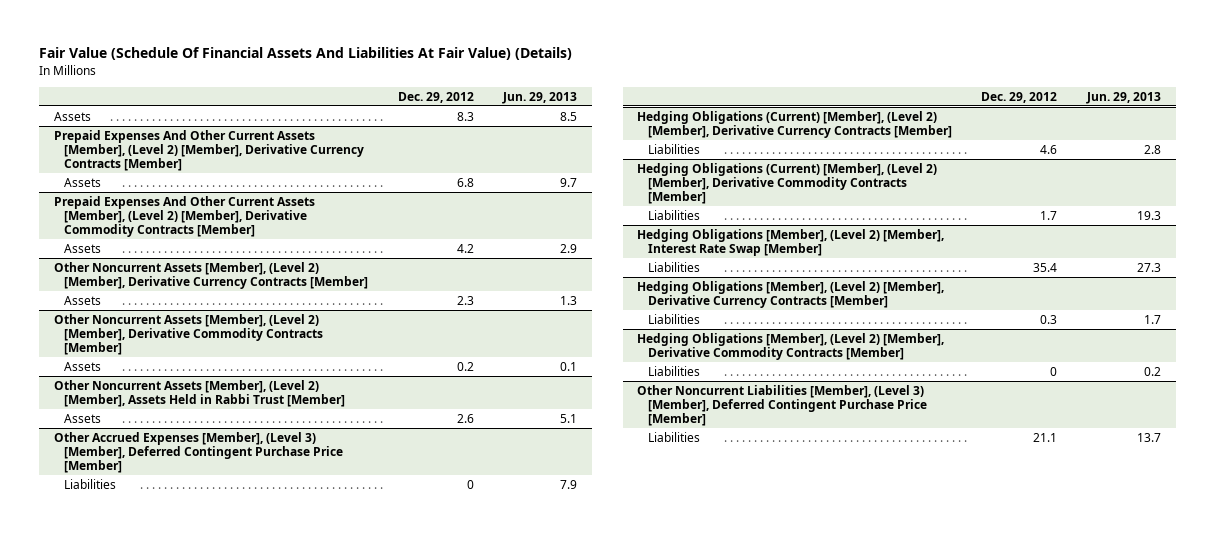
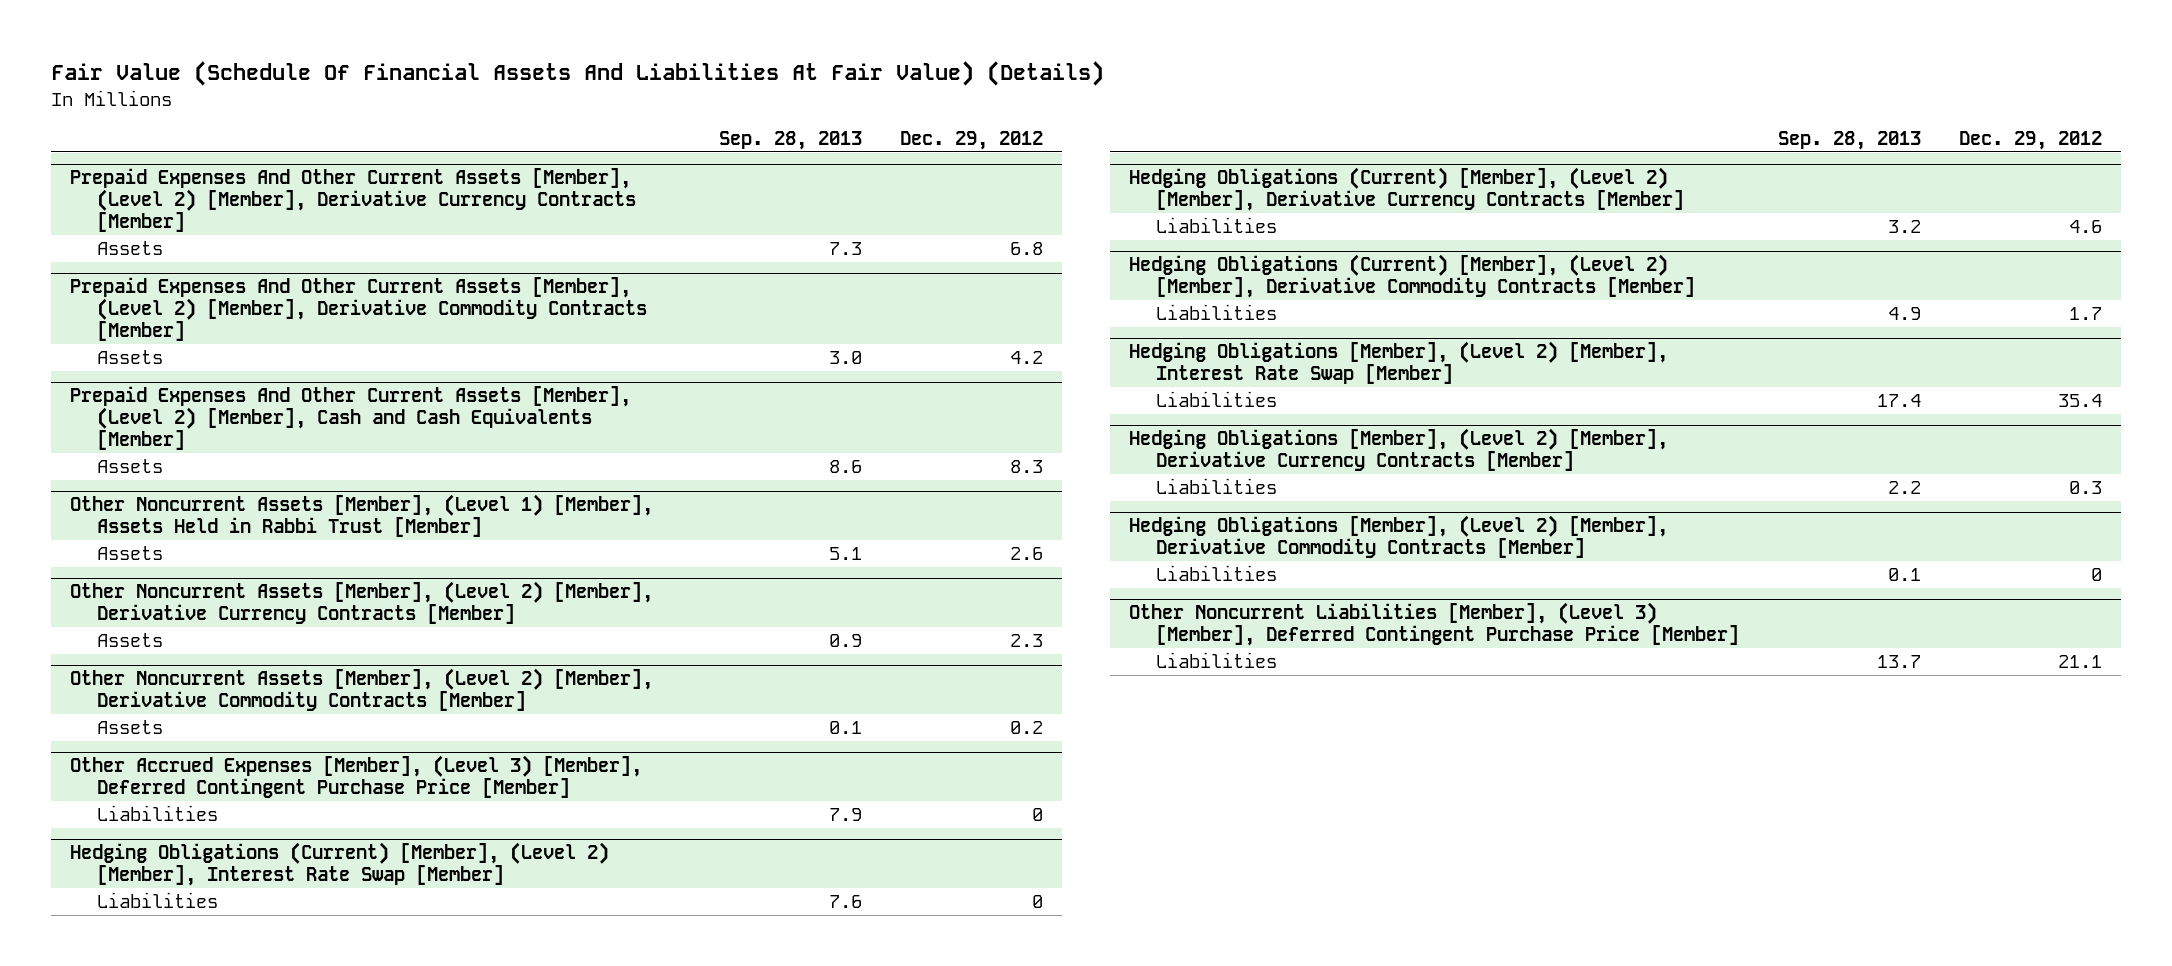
[502,91,578,104] Jun. 29, 2013 -> none
none -> [718,130,862,150] Sep. 28, 2013
[53,111,91,121] Assets -> none
none -> [69,386,631,451] Prepaid Expenses And Other Current Assets [Member], (Level 2) [Member], Cash and Cash Equivalents [Member]
none -> [97,459,164,474] Assets
none -> [69,494,653,538] Other Noncurrent Assets [Member], (Level 1) [Member], Assets Held in Rabbi Trust [Member]
none -> [97,546,164,561] Assets
[53,379,346,407] Other Noncurrent Assets [Member], (Level 2) [Member], Assets Held in Rabbi Trust [Member] -> none
[64,413,102,423] Assets -> none
none -> [69,842,609,887] Hedging Obligations (Current) [Member], (Level 2) [Member], Interest Rate Swap [Member]
none -> [97,892,219,909] Liabilities

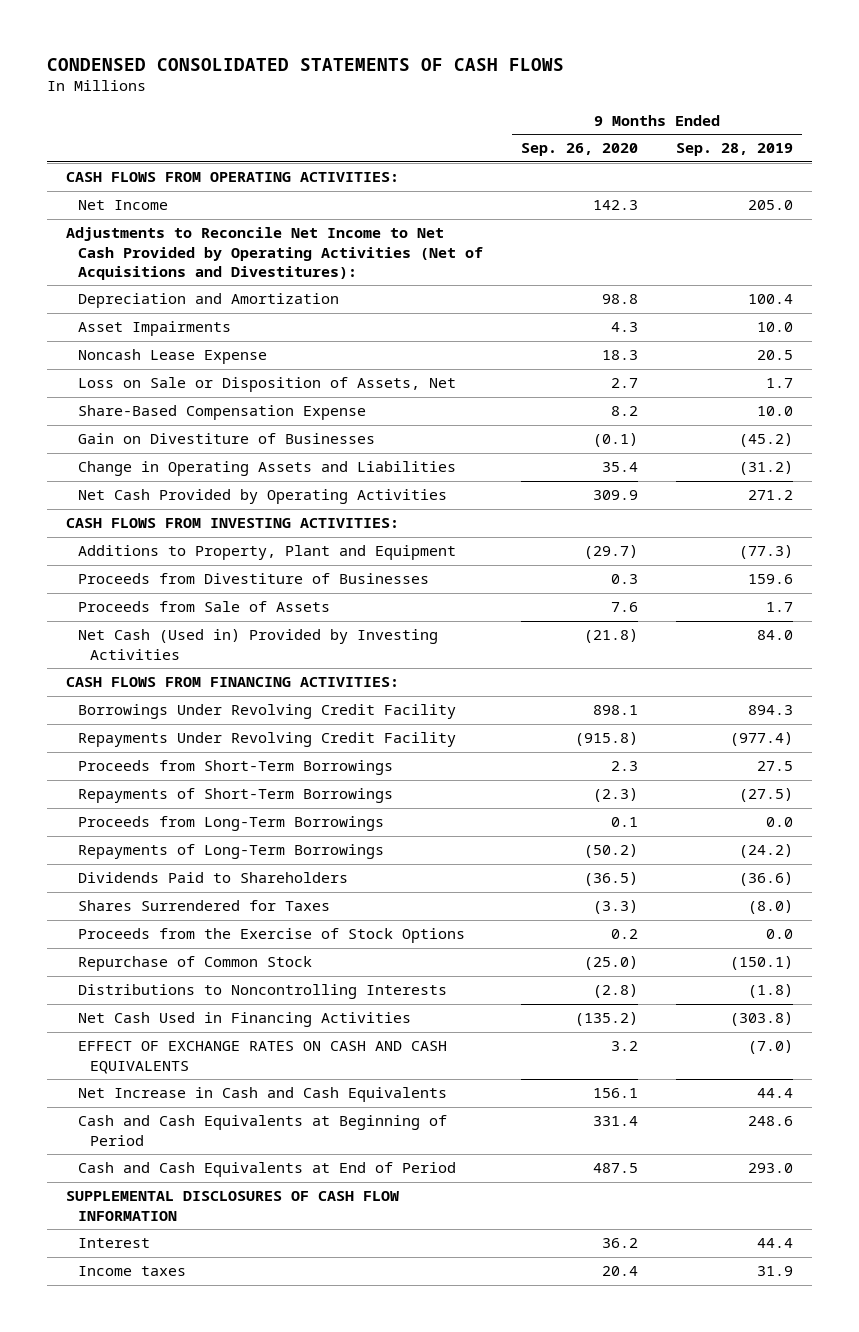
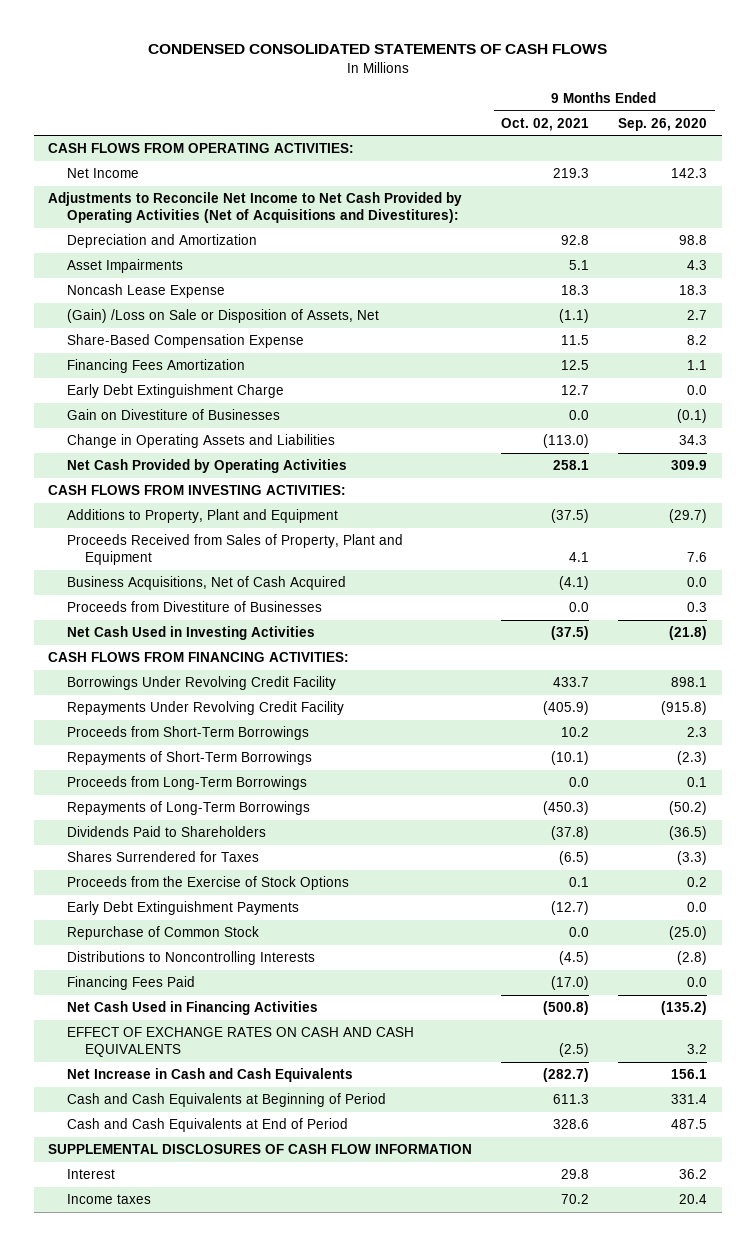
[675,143,793,157] Sep. 28, 2019 -> none
none -> [501,117,590,131] Oct. 02, 2021
[78,377,457,393] Loss on Sale or Disposition of Assets, Net -> [66,308,379,323] (Gain) /Loss on Sale or Disposition of Assets, Net
none -> [66,358,245,373] Financing Fees Amortization
none -> [66,383,284,398] Early Debt Extinguishment Charge
[602,462,639,473] 35.4 -> [679,434,708,445] 34.3
none -> [66,533,403,565] Proceeds Received from Sales of Property, Plant and Equipment
none -> [66,575,346,590] Business Acquisitions, Net of Cash Acquired
[78,601,331,613] Proceeds from Sale of Assets -> none
[78,629,439,660] Net Cash (Used in) Provided by Investing Activities -> [66,625,315,640] Net Cash Used in Investing Activities
none -> [66,900,299,915] Early Debt Extinguishment Payments
none -> [66,975,195,990] Financing Fees Paid

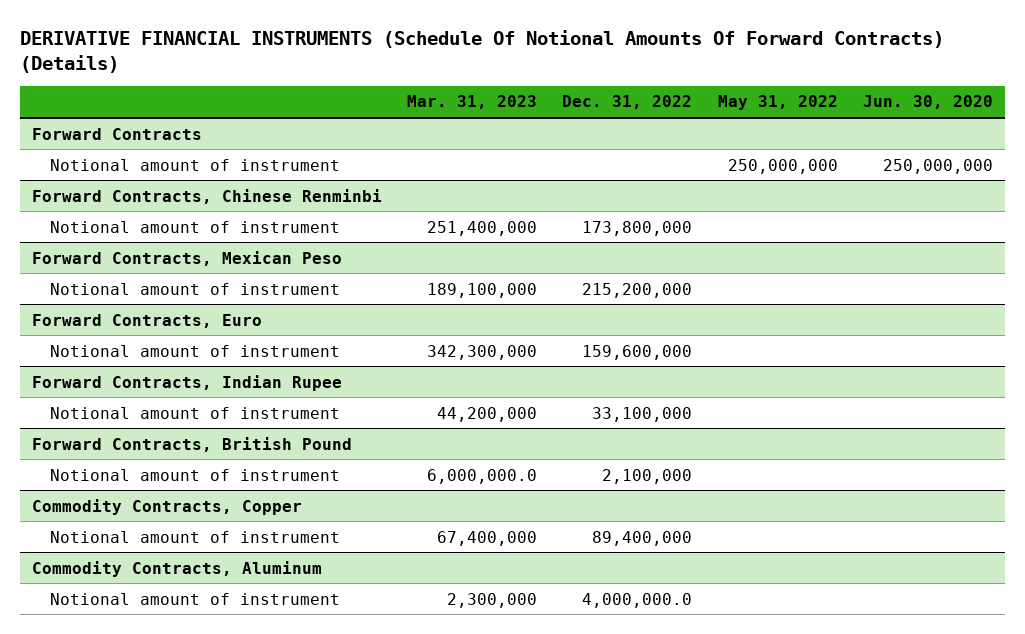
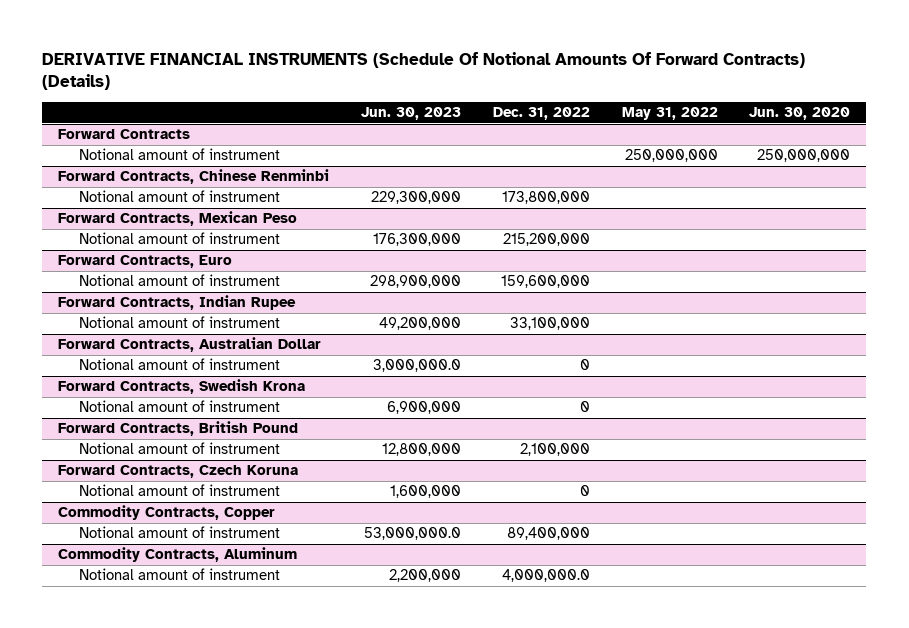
[407,95,538,110] Mar. 31, 2023 -> none
none -> [361,107,462,121] Jun. 30, 2023
none -> [58,337,322,353] Forward Contracts, Australian Dollar
none -> [79,358,281,371] Notional amount of instrument
none -> [58,379,306,395] Forward Contracts, Swedish Krona
none -> [79,400,281,413] Notional amount of instrument
none -> [58,465,299,479] Forward Contracts, Czech Koruna
none -> [79,484,281,497] Notional amount of instrument

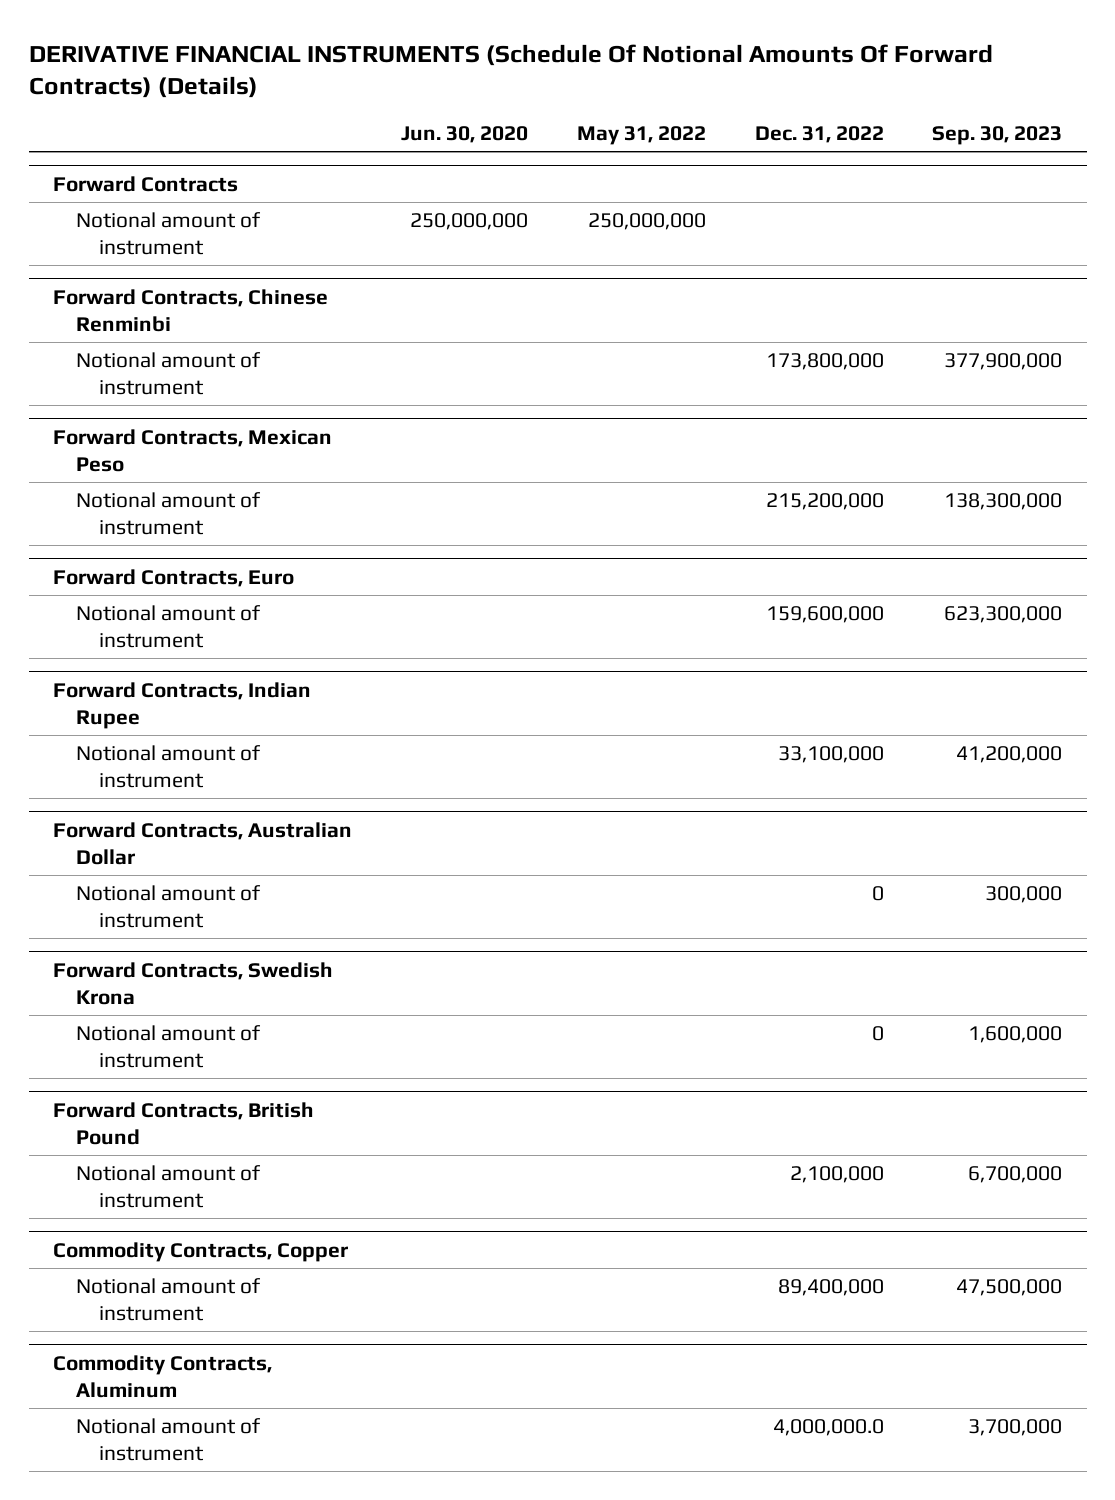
[361,107,462,121] Jun. 30, 2023 -> none
none -> [932,126,1063,146] Sep. 30, 2023
[58,465,299,479] Forward Contracts, Czech Koruna -> none
[79,484,281,497] Notional amount of instrument -> none

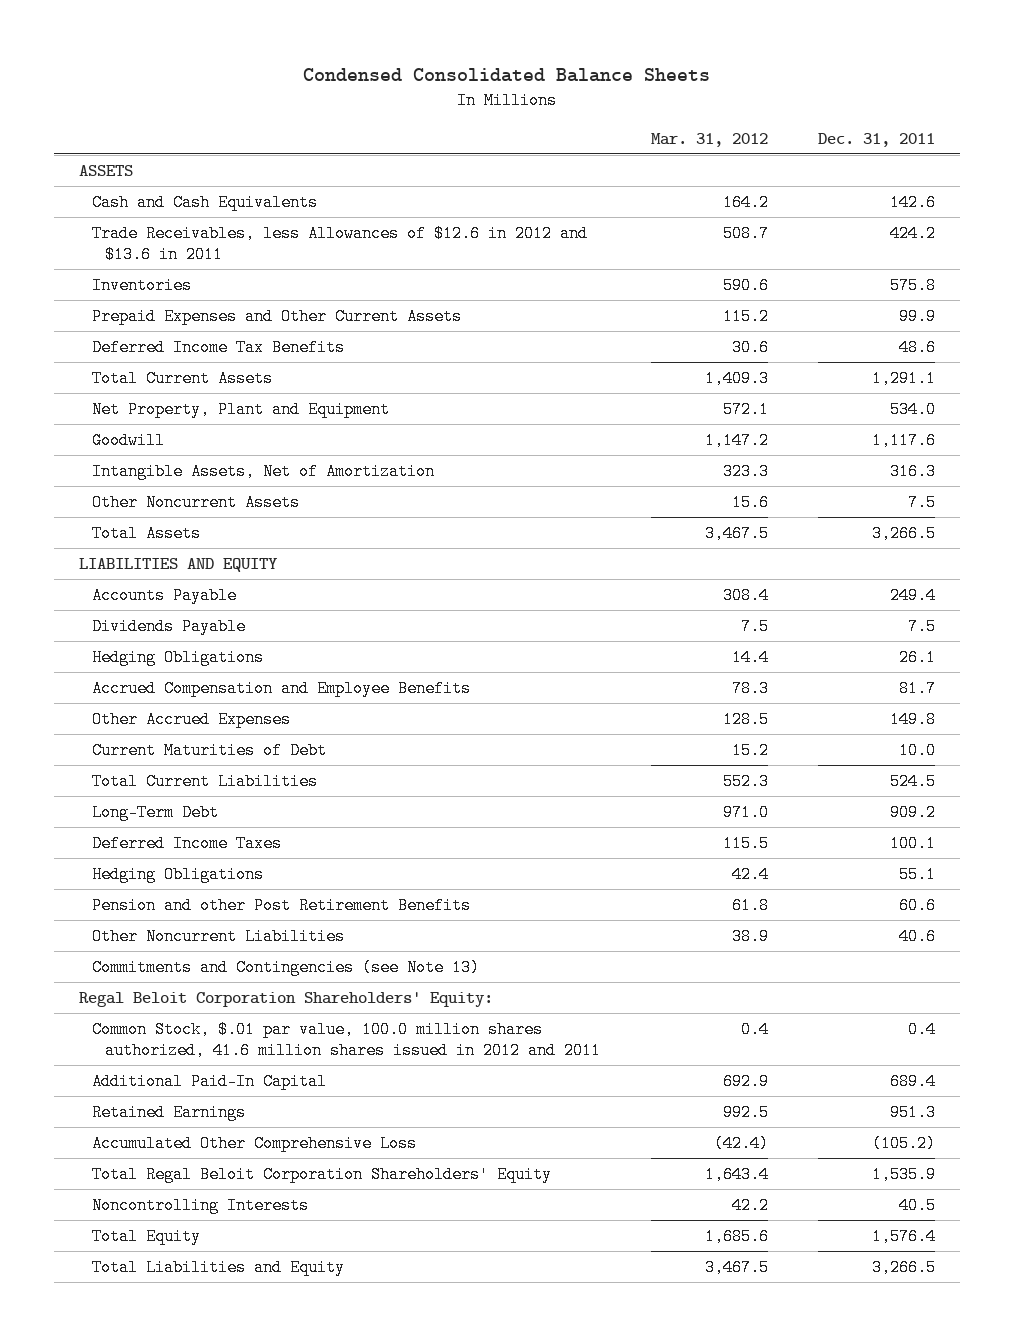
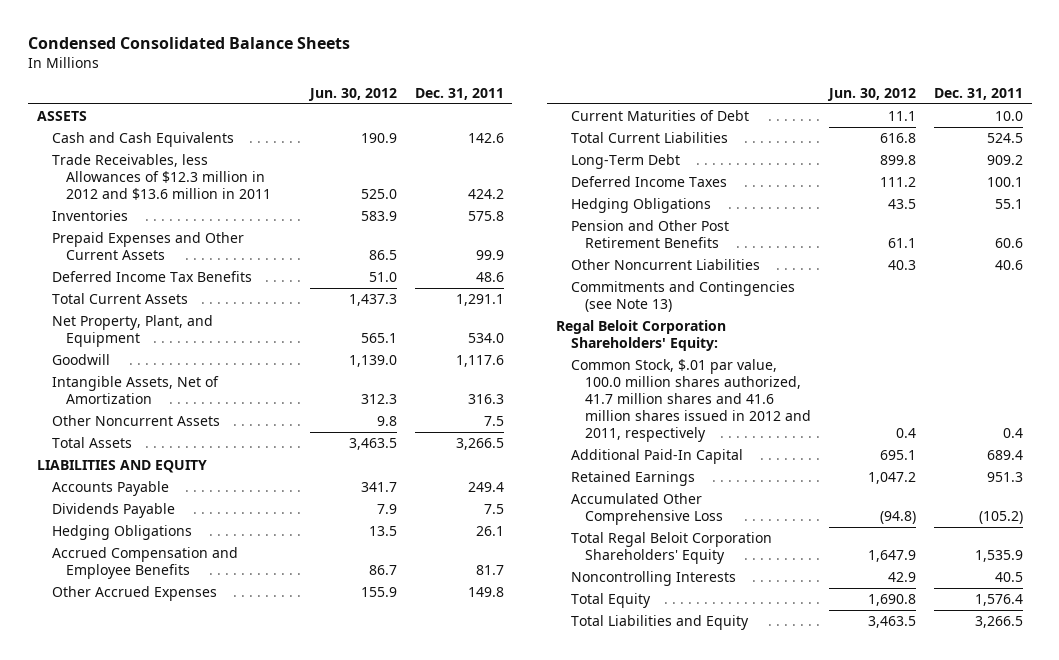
[650,132,768,147] Mar. 31, 2012 -> none
none -> [308,87,398,101] Jun. 30, 2012
[92,225,589,263] Trade Receivables, less Allowances of $12.6 in 2012 and $13.6 in 2011 -> [51,154,272,201] Trade Receivables, less Allowances of $12.3 million in 2012 and $13.6 million in 2011
[92,401,391,419] Net Property, Plant and Equipment -> [51,315,213,348] Net Property, Plant, and Equipment
[92,897,472,915] Pension and other Post Retirement Benefits -> [570,220,729,249] Pension and Other Post Retirement Benefits
[92,1021,602,1059] Common Stock, $.01 par value, 100.0 million shares authorized, 41.6 million shares issued in 2012 and 2011 -> [570,359,812,443] Common Stock, $.01 par value, 100.0 million shares authorized, 41.7 million shares and 41.6 million shares issued in 2012 and 2011, respectively

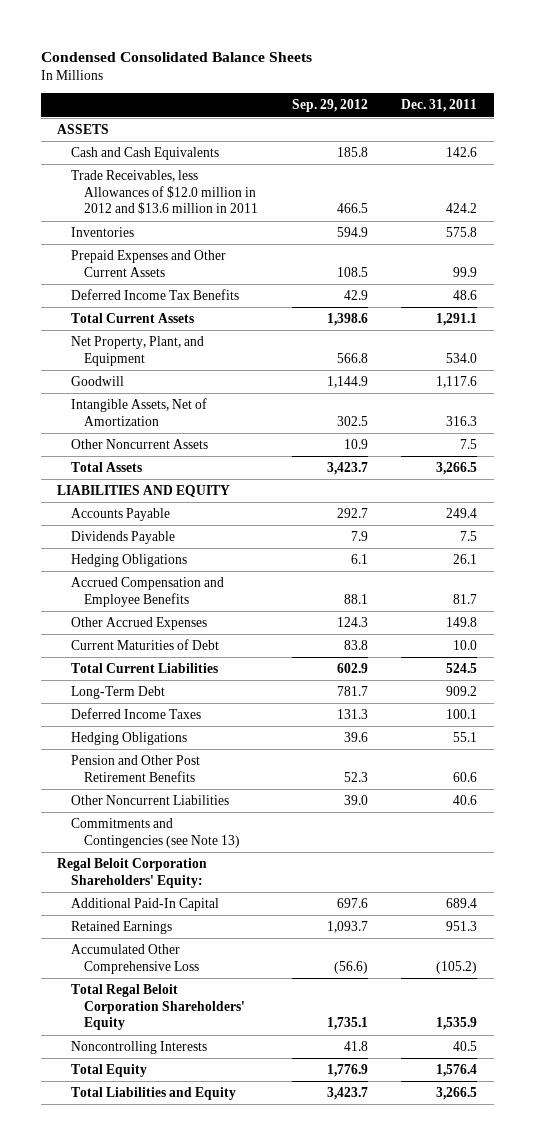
[308,87,398,101] Jun. 30, 2012 -> none
none -> [291,99,368,113] Sep. 29, 2012
[51,154,272,201] Trade Receivables, less Allowances of $12.3 million in 2012 and $13.6 million in 2011 -> [70,170,259,215] Trade Receivables, less Allowances of $12.0 million in 2012 and $13.6 million in 2011
[570,359,812,443] Common Stock, $.01 par value, 100.0 million shares authorized, 41.7 million shares and 41.6 million shares issued in 2012 and 2011, respectively -> none

